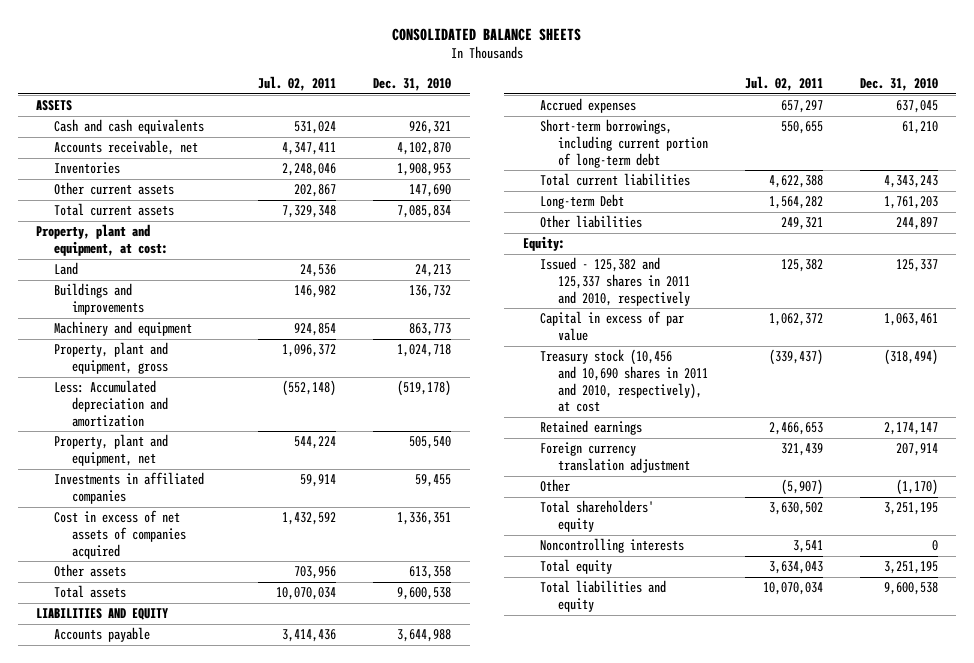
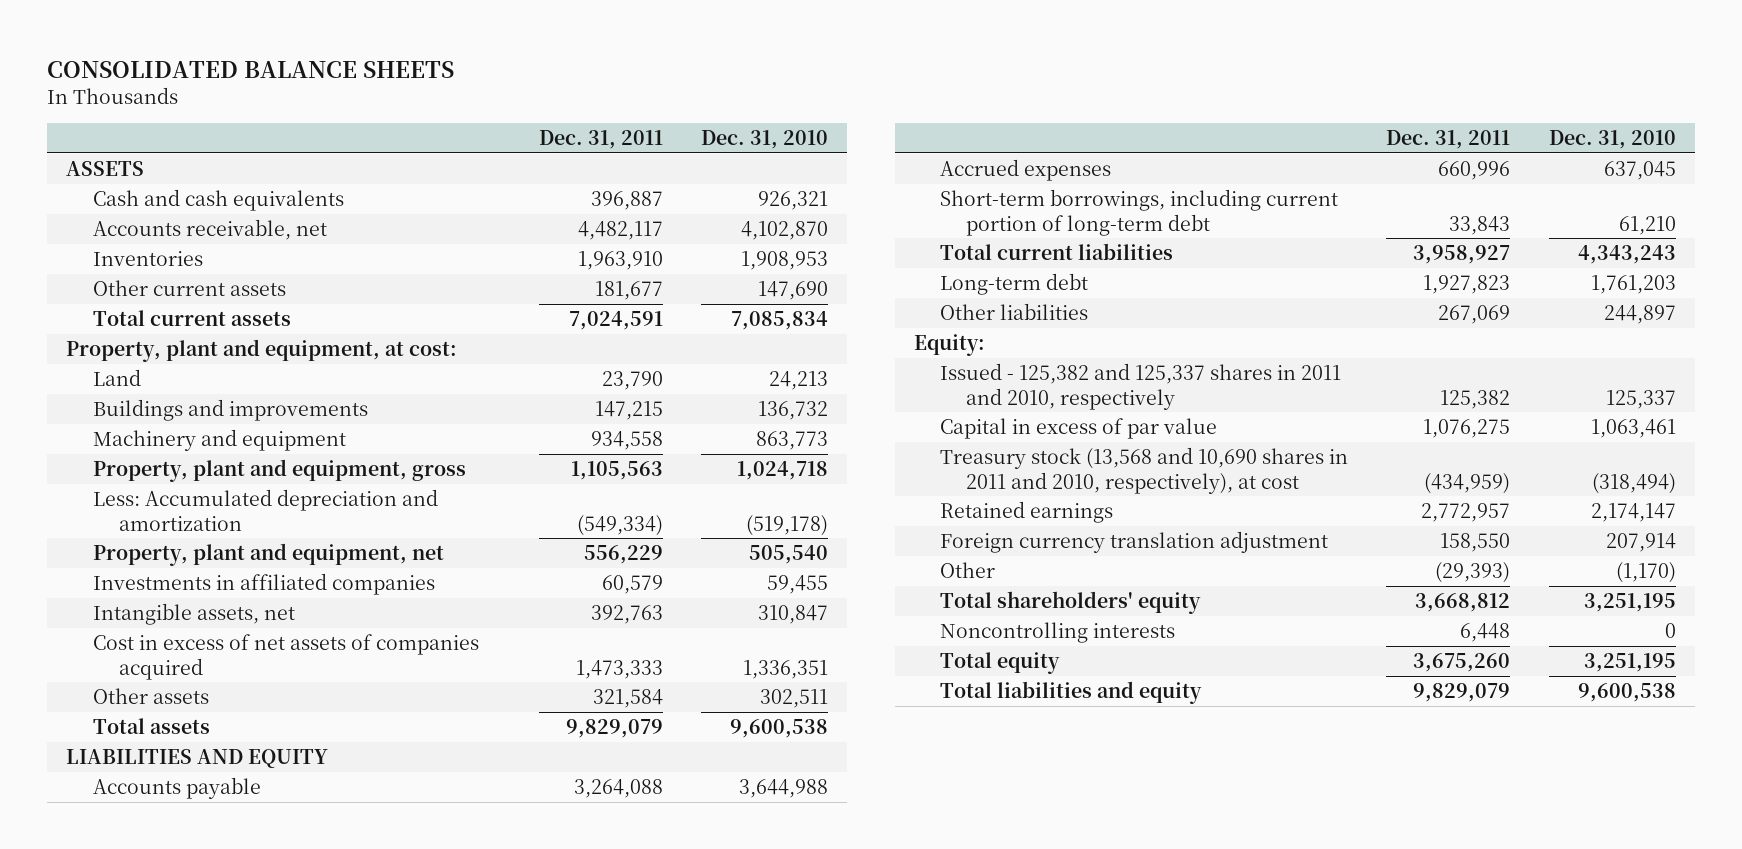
[258,75,337,91] Jul. 02, 2011 -> none
none -> [538,129,663,149] Dec. 31, 2011
none -> [92,602,295,625] Intangible assets, net
[409,566,452,580] 613,358 -> [759,688,828,708] 302,511
[540,194,625,210] Long-term Debt -> [940,272,1089,295] Long-term debt
[540,349,709,413] Treasury stock (10,456 and 10,690 shares in 2011 and 2010, respectively), at cost -> [940,446,1349,494] Treasury stock (13,568 and 10,690 shares in 2011 and 2010, respectively), at cost

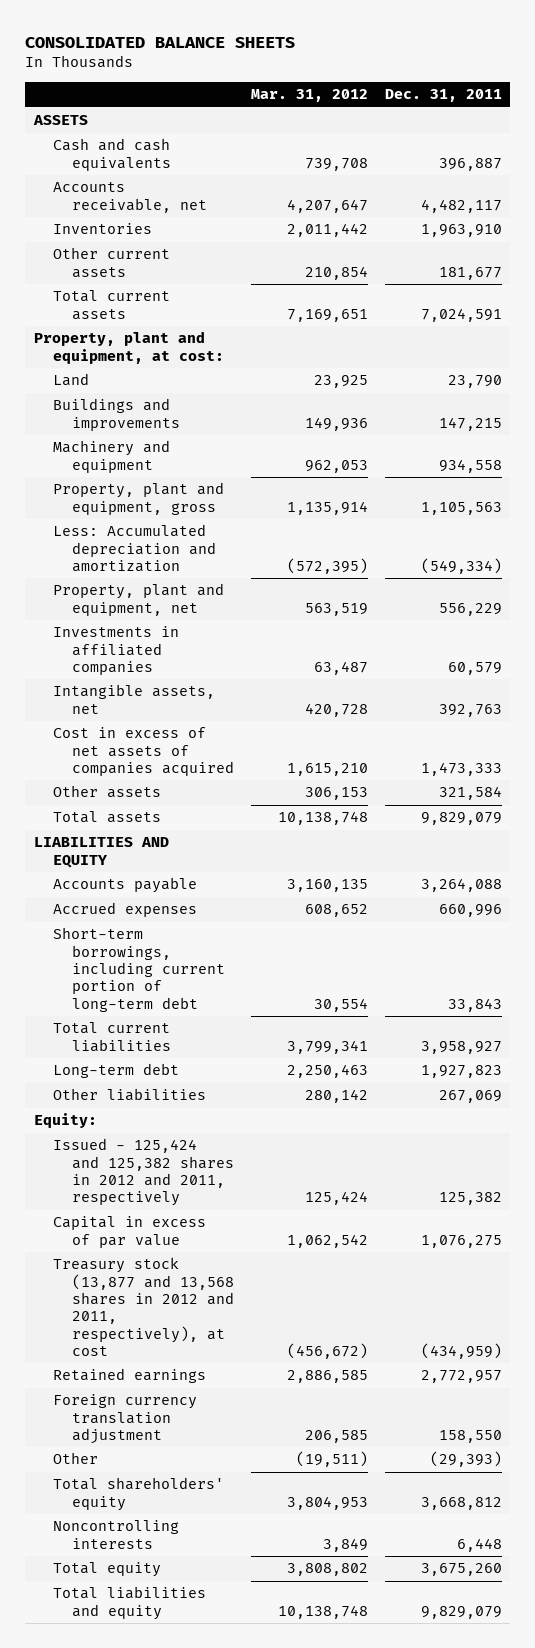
[700,129,828,149] Dec. 31, 2010 -> none
none -> [251,89,369,103] Mar. 31, 2012
[940,362,1342,410] Issued - 125,382 and 125,337 shares in 2011 and 2010, respectively -> [53,1138,235,1207] Issued - 125,424 and 125,382 shares in 2012 and 2011, respectively
[940,446,1349,494] Treasury stock (13,568 and 10,690 shares in 2011 and 2010, respectively), at cost -> [53,1257,235,1356] Treasury stock (13,877 and 13,568 shares in 2012 and 2011, respectively), at cost

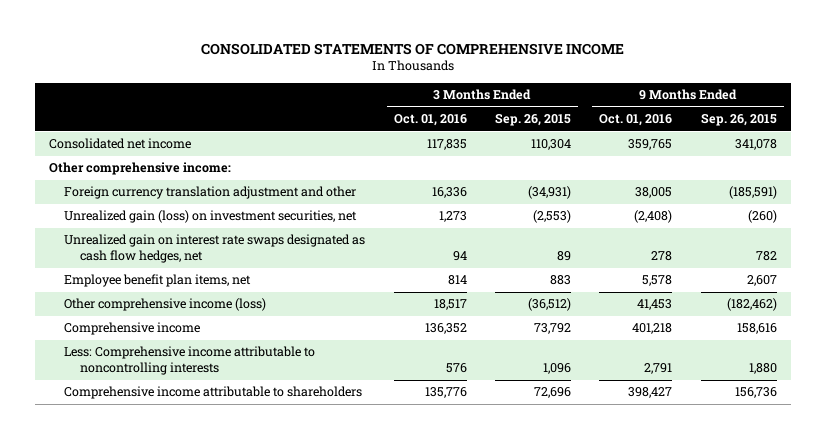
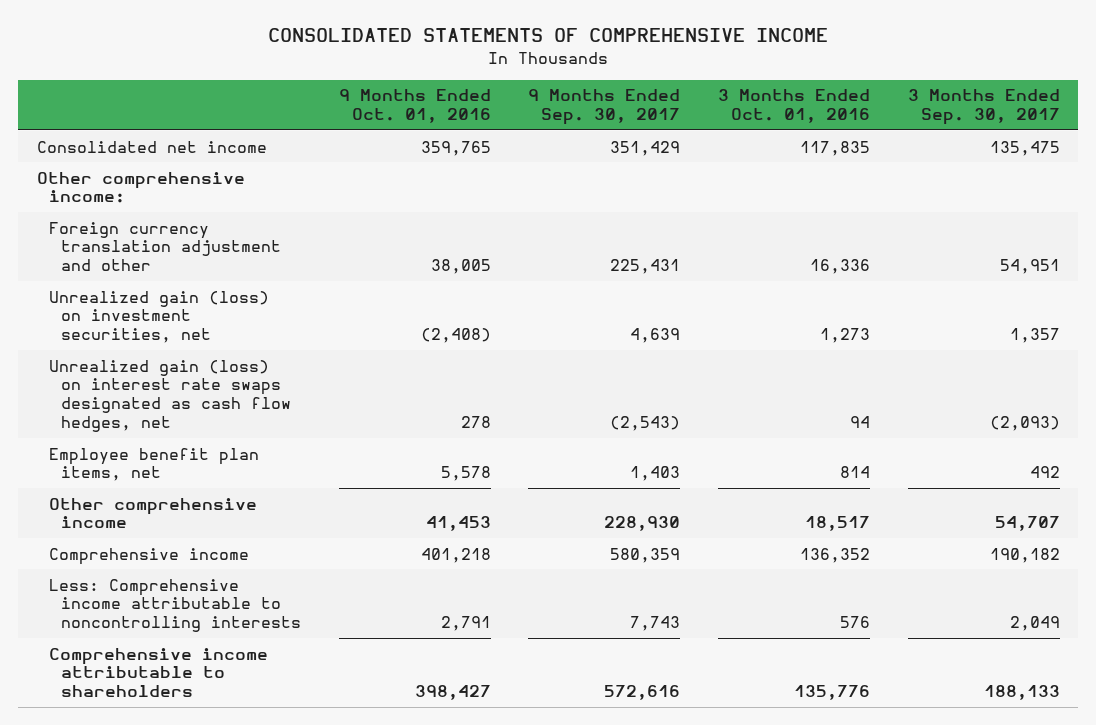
[495,113,572,127] Sep. 26, 2015 -> none
[700,113,777,127] Sep. 26, 2015 -> none
none -> [528,89,681,126] 9 Months Ended Sep. 30, 2017
none -> [907,89,1060,126] 3 Months Ended Sep. 30, 2017
[64,234,366,264] Unrealized gain on interest rate swaps designated as cash flow hedges, net -> [49,359,292,433] Unrealized gain (loss) on interest rate swaps designated as cash flow hedges, net
[64,298,267,312] Other comprehensive income (loss) -> [49,497,258,529] Other comprehensive income

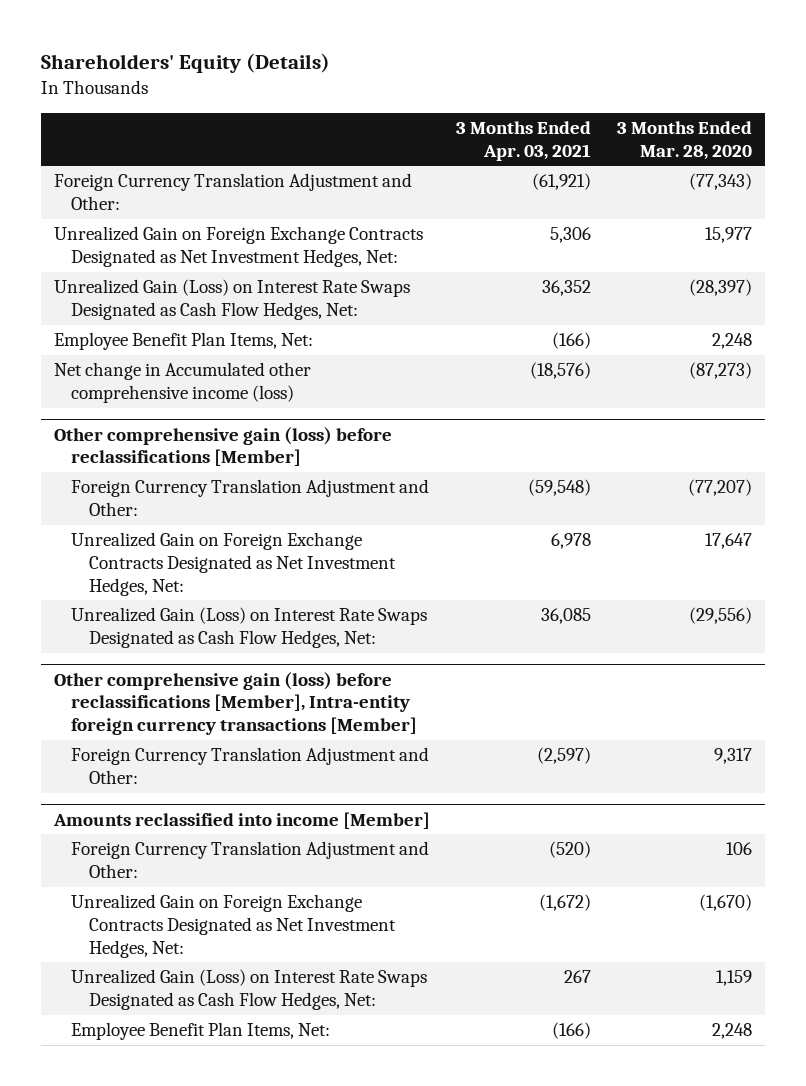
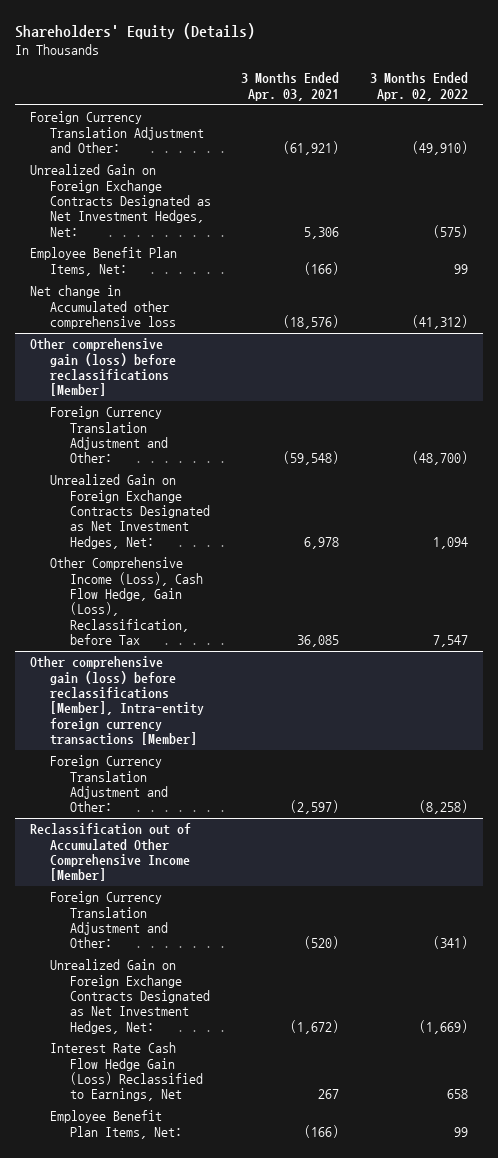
[617,120,753,160] 3 Months Ended Mar. 28, 2020 -> none
none -> [369,72,468,101] 3 Months Ended Apr. 02, 2022
[53,279,410,320] Unrealized Gain (Loss) on Interest Rate Swaps Designated as Cash Flow Hedges, Net: -> none
[53,362,311,403] Net change in Accumulated other comprehensive income (loss) -> [30,285,177,329] Net change in Accumulated other comprehensive loss
[71,607,428,648] Unrealized Gain (Loss) on Interest Rate Swaps Designated as Cash Flow Hedges, Net: -> [50,557,204,645] Other Comprehensive Income (Loss), Cash Flow Hedge, Gain (Loss), Reclassification, before Tax
[52,811,430,829] Amounts reclassified into income [Member] -> [30,823,192,882] Reclassification out of Accumulated Other Comprehensive Income [Member]
[71,969,428,1010] Unrealized Gain (Loss) on Interest Rate Swaps Designated as Cash Flow Hedges, Net: -> [50,1042,204,1102] Interest Rate Cash Flow Hedge Gain (Loss) Reclassified to Earnings, Net

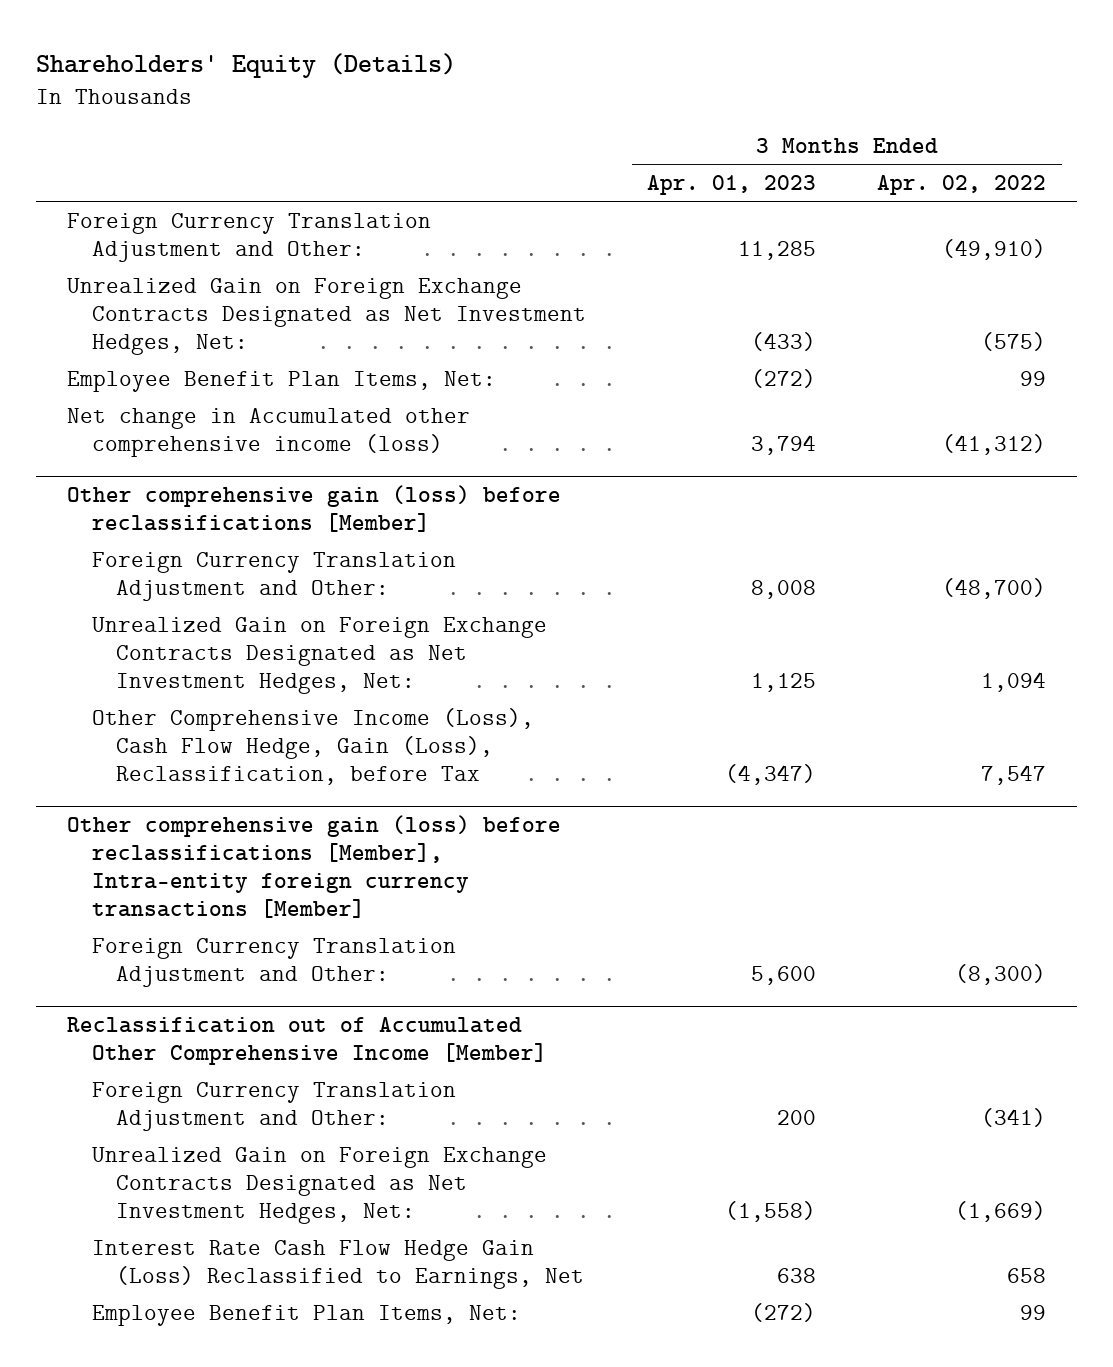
[241,72,340,101] 3 Months Ended Apr. 03, 2021 -> none
none -> [646,174,816,195] Apr. 01, 2023
[30,285,177,329] Net change in Accumulated other comprehensive loss -> [66,407,470,457] Net change in Accumulated other comprehensive income (loss)
[418,800,468,815] (8,258) -> [955,963,1047,985] (8,300)

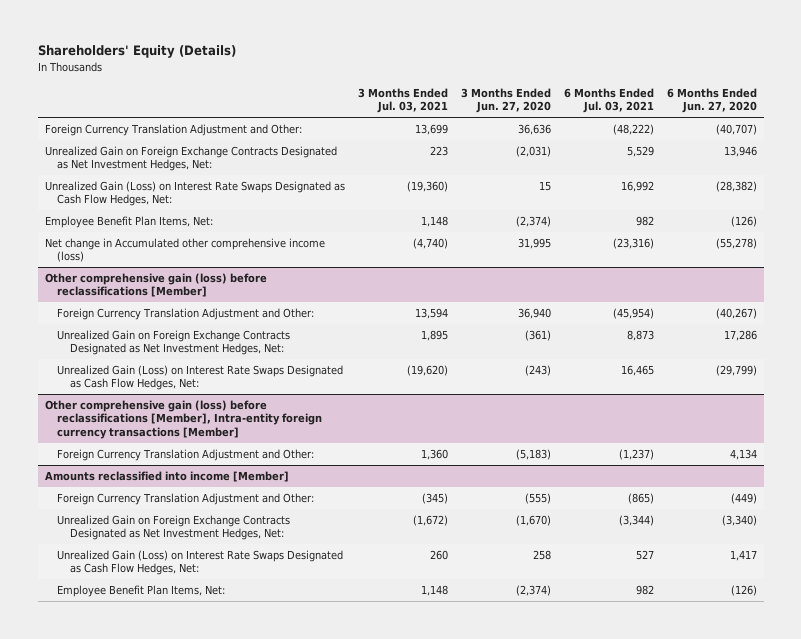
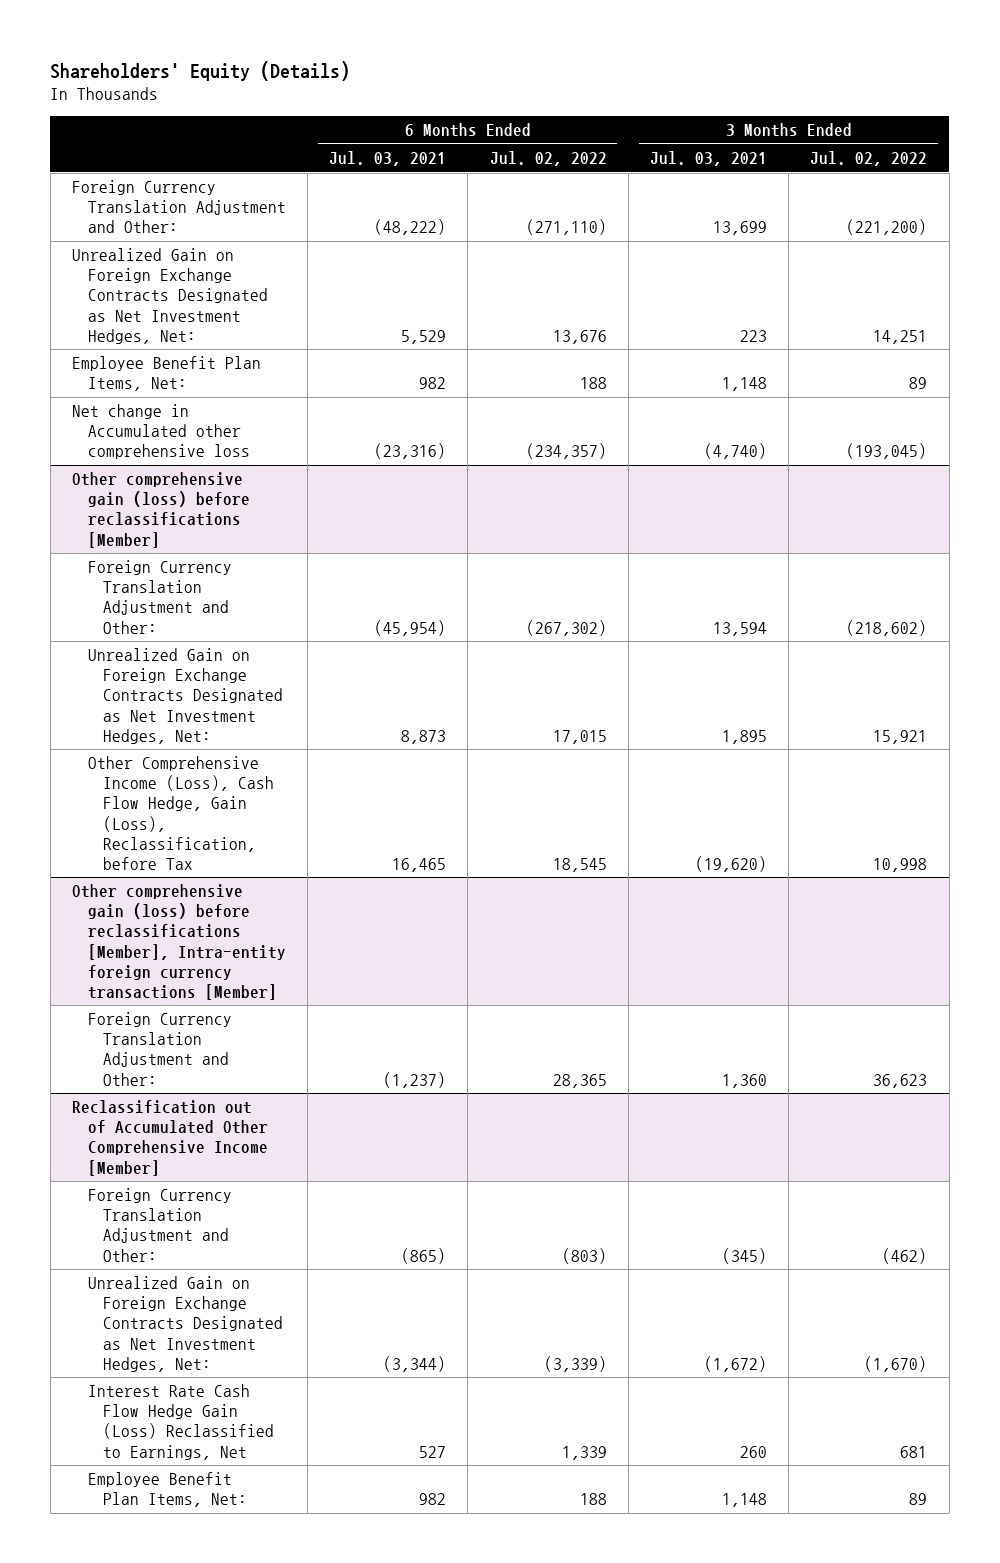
[460,88,551,114] 3 Months Ended Jun. 27, 2020 -> none
[666,88,757,114] 6 Months Ended Jun. 27, 2020 -> none
none -> [489,151,607,167] Jul. 02, 2022
none -> [810,151,928,167] Jul. 02, 2022
[44,181,345,207] Unrealized Gain (Loss) on Interest Rate Swaps Designated as Cash Flow Hedges, Net: -> none
[44,238,325,263] Net change in Accumulated other comprehensive income (loss) -> [72,404,250,460] Net change in Accumulated other comprehensive loss
[57,365,344,391] Unrealized Gain (Loss) on Interest Rate Swaps Designated as Cash Flow Hedges, Net: -> [87,756,275,870] Other Comprehensive Income (Loss), Cash Flow Hedge, Gain (Loss), Reclassification, before Tax
[44,471,289,483] Amounts reclassified into income [Member] -> [72,1100,268,1176] Reclassification out of Accumulated Other Comprehensive Income [Member]
[57,550,344,576] Unrealized Gain (Loss) on Interest Rate Swaps Designated as Cash Flow Hedges, Net: -> [87,1384,275,1460] Interest Rate Cash Flow Hedge Gain (Loss) Reclassified to Earnings, Net

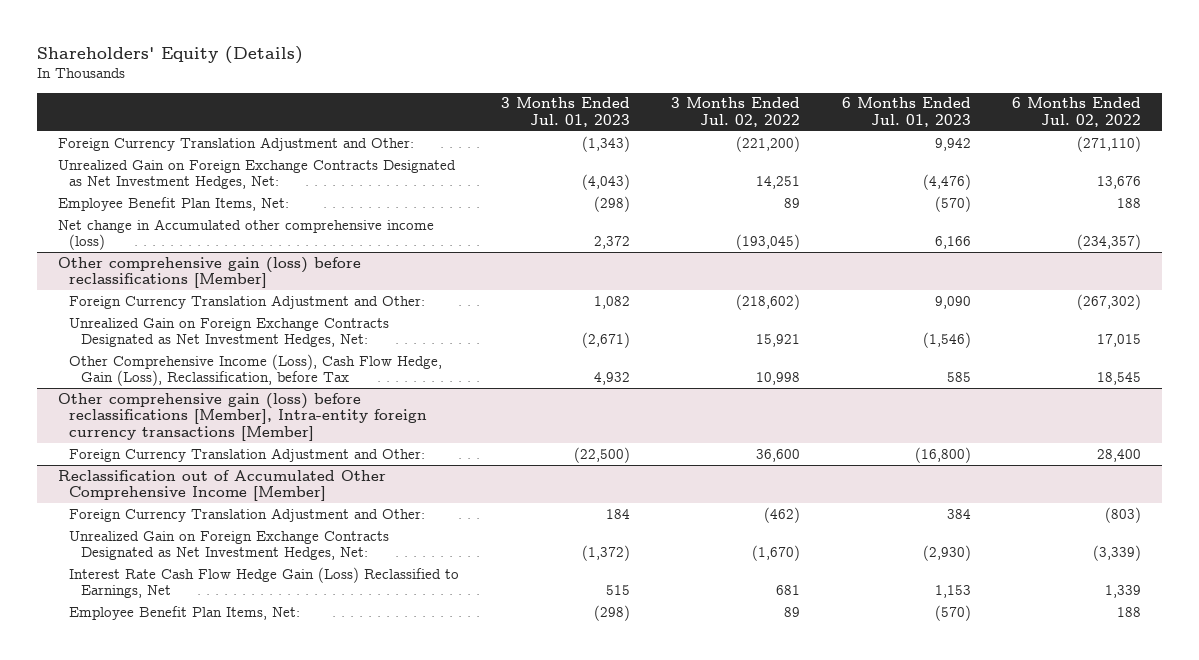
[329,151,447,167] Jul. 03, 2021 -> none
[649,151,767,167] Jul. 03, 2021 -> none
none -> [500,97,630,127] 3 Months Ended Jul. 01, 2023
none -> [841,97,971,127] 6 Months Ended Jul. 01, 2023
[72,404,250,460] Net change in Accumulated other comprehensive loss -> [57,218,434,251] Net change in Accumulated other comprehensive income (loss)
[552,1073,607,1088] 28,365 -> [1096,448,1141,462] 28,400
[873,1073,928,1088] 36,623 -> [756,448,801,462] 36,600

